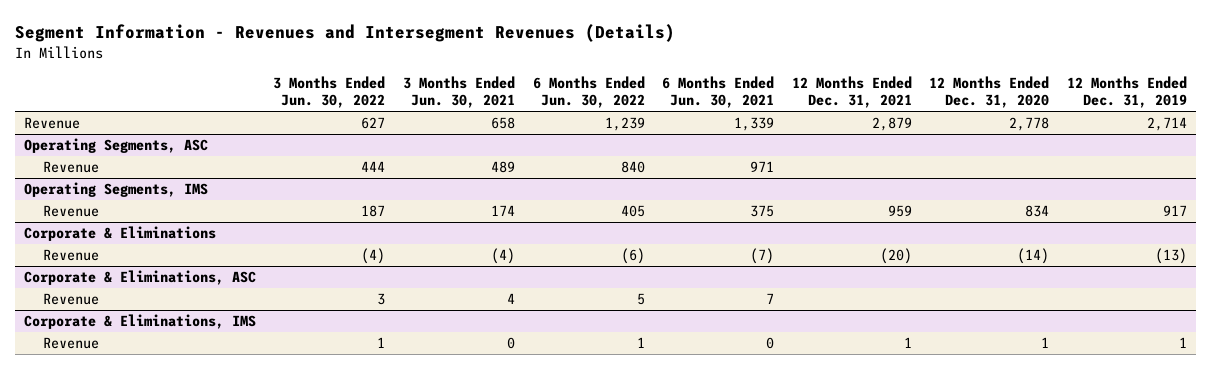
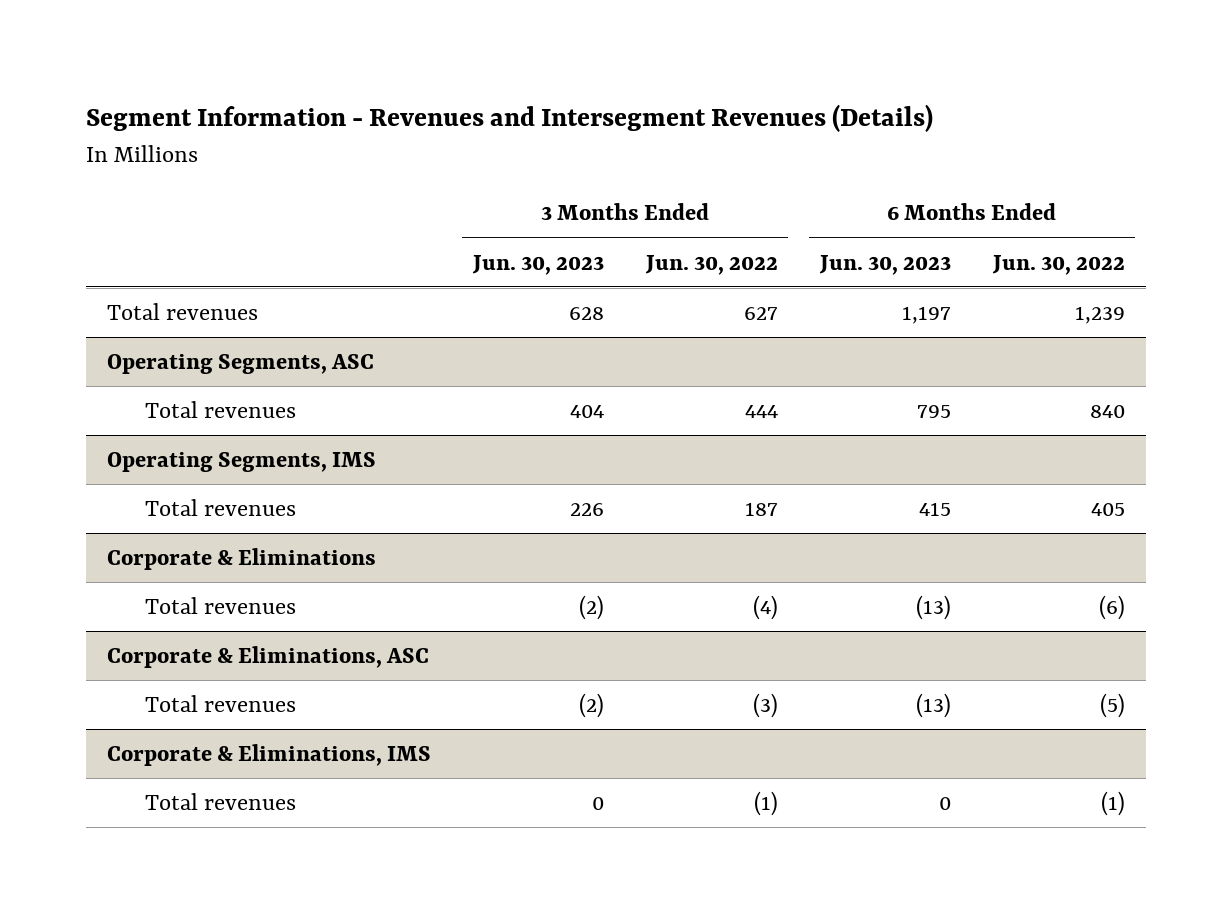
[403,76,516,109] 3 Months Ended Jun. 30, 2021 -> none
[662,76,775,109] 6 Months Ended Jun. 30, 2021 -> none
[791,76,912,109] 12 Months Ended Dec. 31, 2021 -> none
[929,76,1050,109] 12 Months Ended Dec. 31, 2020 -> none
[1066,76,1187,109] 12 Months Ended Dec. 31, 2019 -> none
none -> [471,254,604,275] Jun. 30, 2023
none -> [818,254,951,275] Jun. 30, 2023
[23,116,80,129] Revenue -> [106,303,258,321] Total revenues
[42,160,99,173] Revenue -> [145,401,297,419] Total revenues
[42,204,99,217] Revenue -> [145,499,297,517] Total revenues
[42,248,99,261] Revenue -> [145,597,297,615] Total revenues
[42,292,99,305] Revenue -> none
none -> [145,695,297,713] Total revenues
[42,336,99,349] Revenue -> none
none -> [145,793,297,811] Total revenues

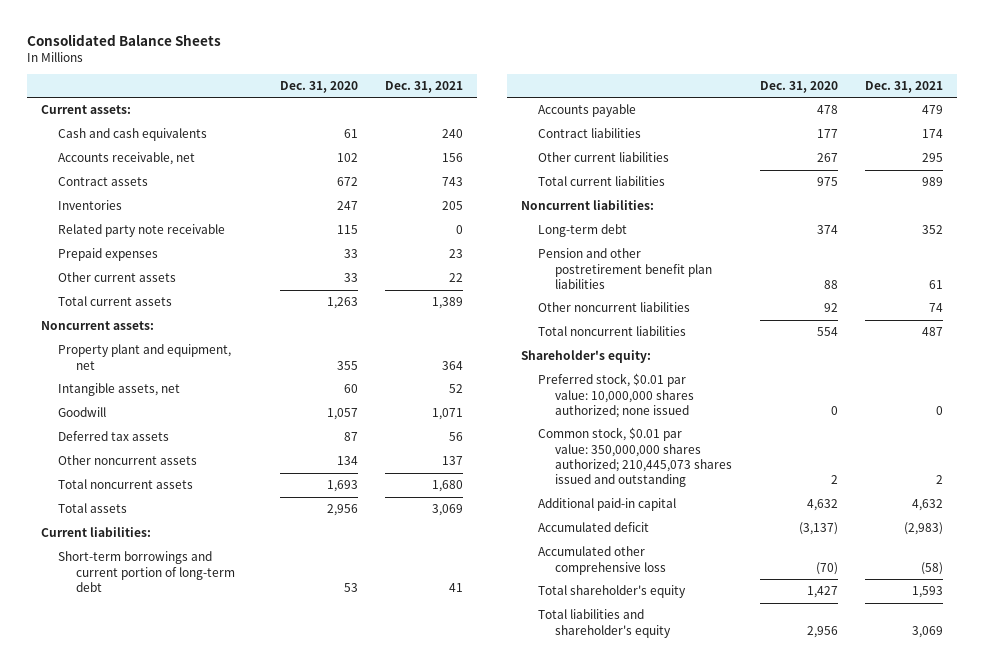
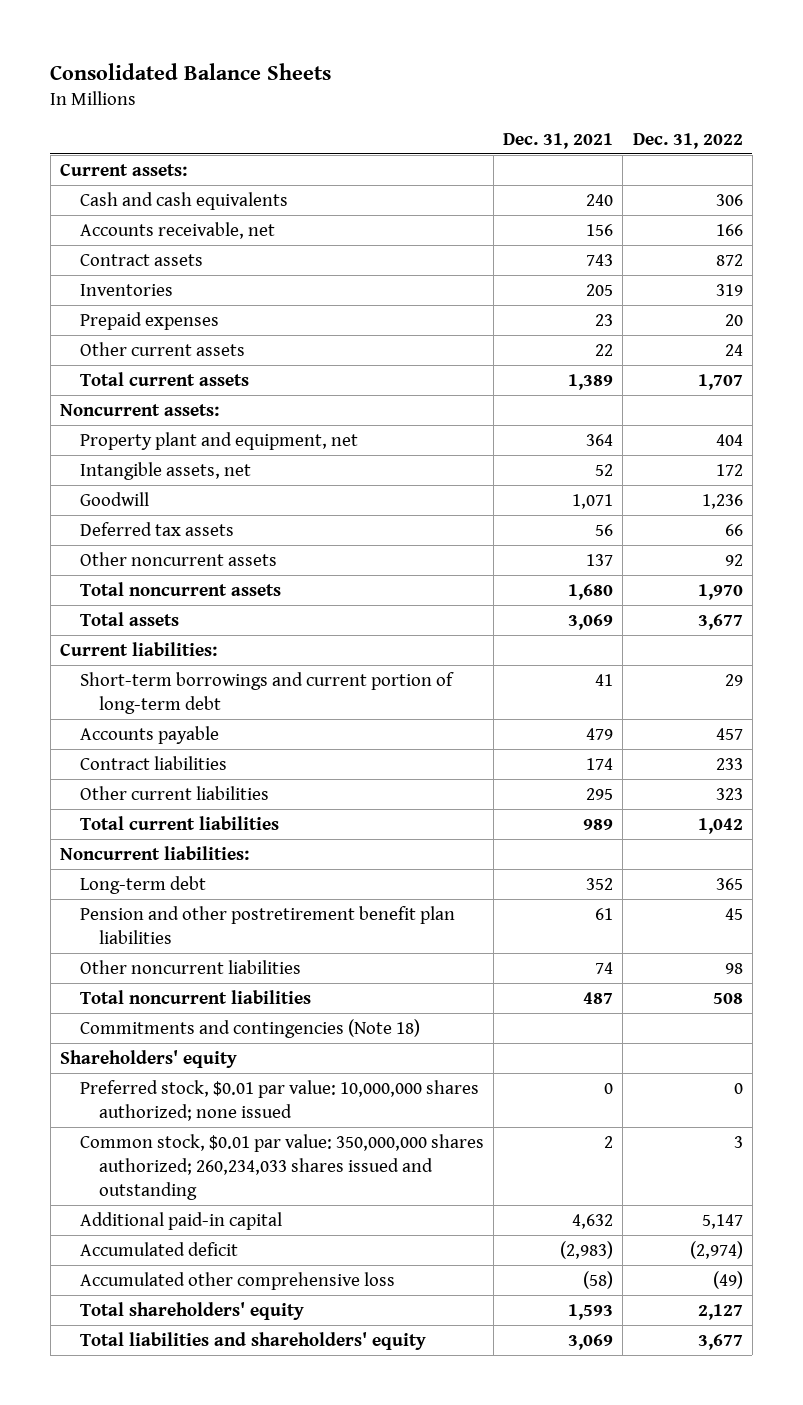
[280,80,359,93] Dec. 31, 2020 -> none
none -> [632,132,743,149] Dec. 31, 2022
[58,224,226,238] Related party note receivable -> none
none -> [79,1018,420,1038] Commitments and contingencies (Note 18)
[520,350,651,364] Shareholder's equity: -> [60,1049,238,1068] Shareholders' equity
[537,427,733,488] Common stock, $0.01 par value: 350,000,000 shares authorized; 210,445,073 shares issued and outstanding -> [79,1133,484,1200] Common stock, $0.01 par value: 350,000,000 shares authorized; 260,234,033 shares issued and outstanding
[537,585,686,599] Total shareholder's equity -> [79,1301,304,1320] Total shareholders' equity
[537,609,672,638] Total liabilities and shareholder's equity -> [79,1331,426,1350] Total liabilities and shareholders' equity

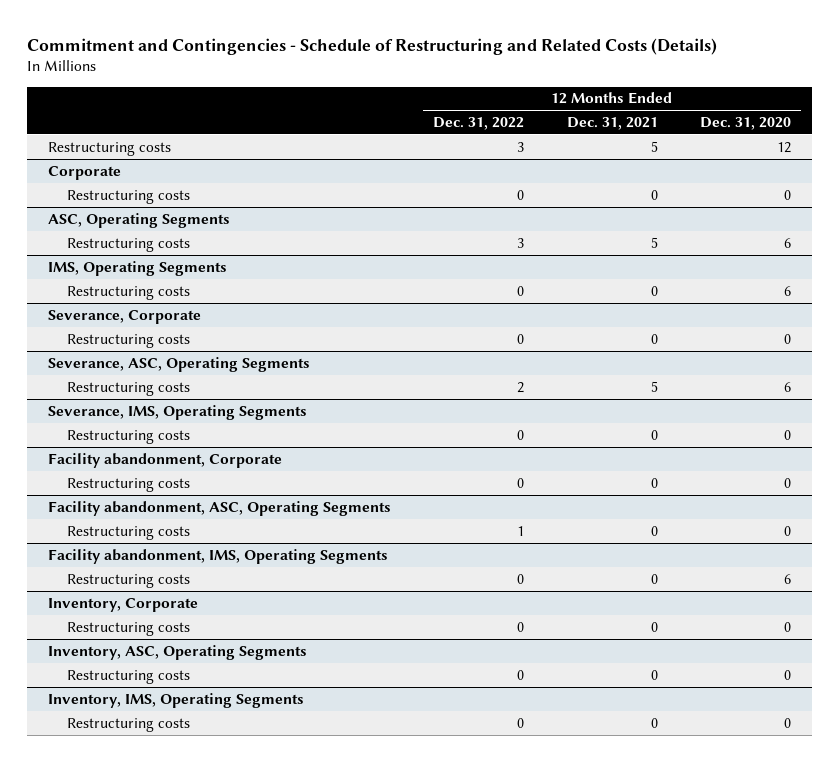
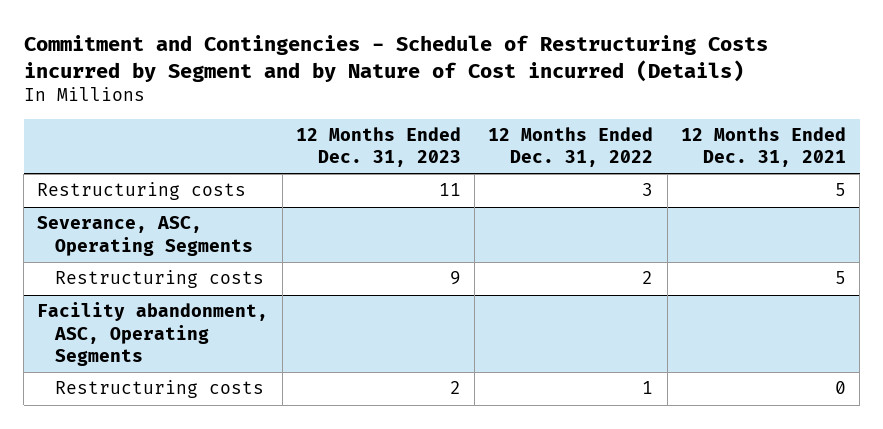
[27,37,718,55] Commitment and Contingencies - Schedule of Restructuring and Related Costs (Details) -> [23,34,768,82] Commitment and Contingencies - Schedule of Restructuring Costs incurred by Segment and by Nature of Cost incurred (Details)
[699,117,791,131] Dec. 31, 2020 -> none
none -> [295,126,461,168] 12 Months Ended Dec. 31, 2023
[48,165,122,180] Corporate -> none
[66,189,190,204] Restructuring costs -> none
[48,212,231,228] ASC, Operating Segments -> none
[66,237,190,252] Restructuring costs -> none
[48,260,228,276] IMS, Operating Segments -> none
[66,285,190,300] Restructuring costs -> none
[48,309,202,324] Severance, Corporate -> none
[66,333,190,348] Restructuring costs -> none
[48,404,308,420] Severance, IMS, Operating Segments -> none
[66,429,190,444] Restructuring costs -> none
[48,452,283,468] Facility abandonment, Corporate -> none
[66,477,190,492] Restructuring costs -> none
[48,548,389,564] Facility abandonment, IMS, Operating Segments -> none
[66,573,190,588] Restructuring costs -> none
[48,597,199,612] Inventory, Corporate -> none
[66,621,190,636] Restructuring costs -> none
[48,644,308,660] Inventory, ASC, Operating Segments -> none
[66,669,190,684] Restructuring costs -> none
[48,692,305,708] Inventory, IMS, Operating Segments -> none
[66,717,190,732] Restructuring costs -> none

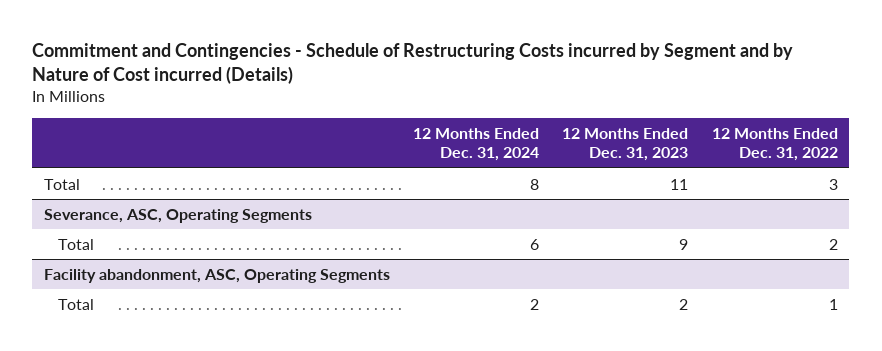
[680,126,846,168] 12 Months Ended Dec. 31, 2021 -> none
none -> [413,127,540,162] 12 Months Ended Dec. 31, 2024
[37,182,247,201] Restructuring costs -> [44,178,81,190] Total
[55,270,265,289] Restructuring costs -> [58,238,95,250] Total
[55,380,265,399] Restructuring costs -> [58,298,95,310] Total

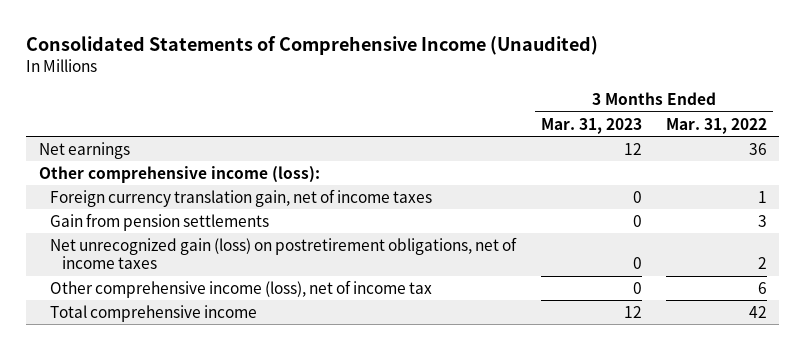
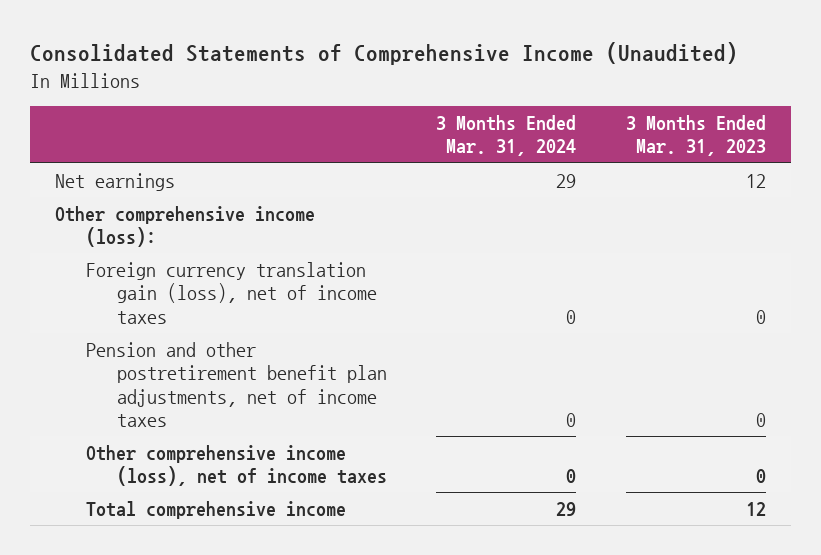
[665,117,767,134] Mar. 31, 2022 -> none
none -> [436,114,577,157] 3 Months Ended Mar. 31, 2024
[50,212,270,231] Gain from pension settlements -> none
[50,188,433,207] Foreign currency translation gain, net of income taxes -> [85,261,377,324] Foreign currency translation gain (loss), net of income taxes
[50,236,518,270] Net unrecognized gain (loss) on postretirement obligations, net of income taxes -> [85,341,387,428] Pension and other postretirement benefit plan adjustments, net of income taxes
[50,279,433,298] Other comprehensive income (loss), net of income tax -> [85,444,387,487] Other comprehensive income (loss), net of income taxes

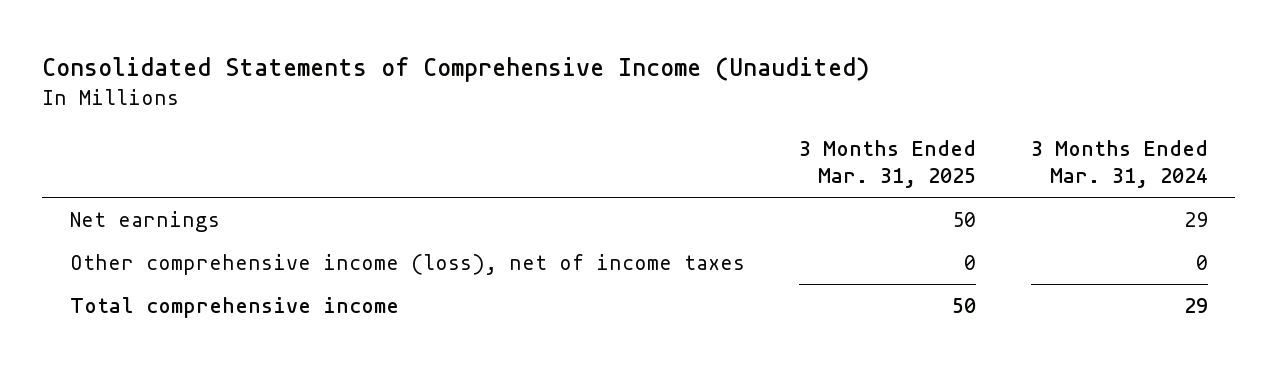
[626,114,767,157] 3 Months Ended Mar. 31, 2023 -> none
none -> [799,140,977,189] 3 Months Ended Mar. 31, 2025
[54,205,315,248] Other comprehensive income (loss): -> none
[85,261,377,324] Foreign currency translation gain (loss), net of income taxes -> none
[85,341,387,428] Pension and other postretirement benefit plan adjustments, net of income taxes -> none

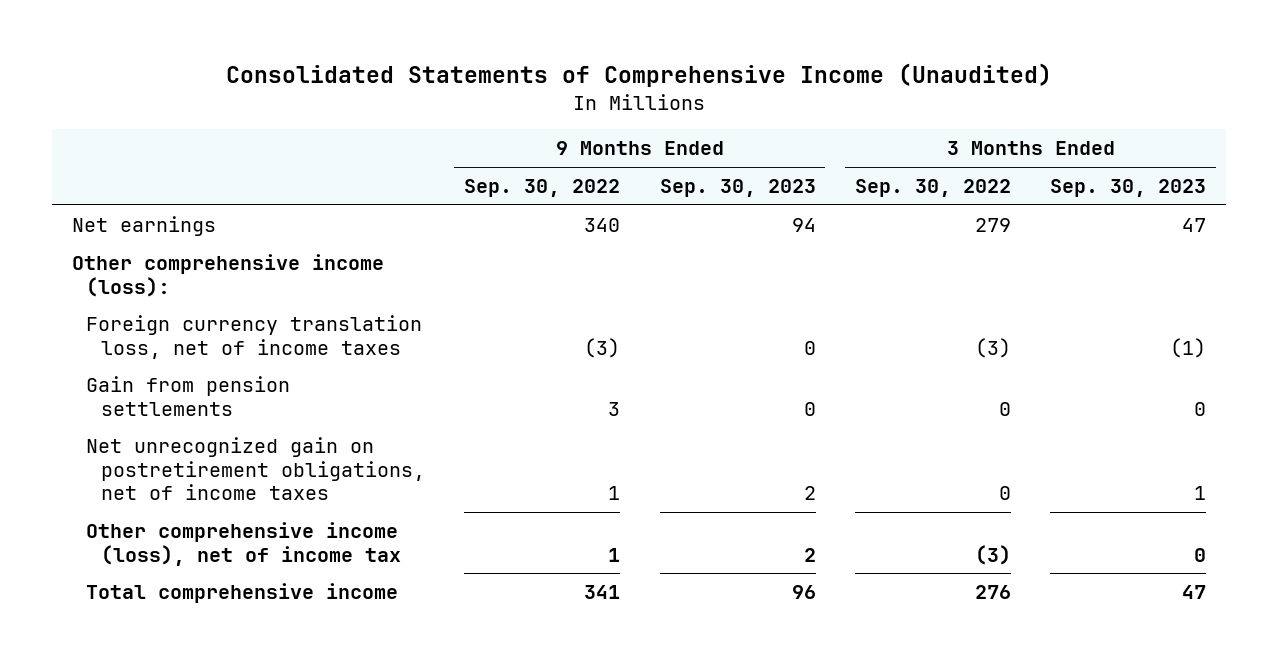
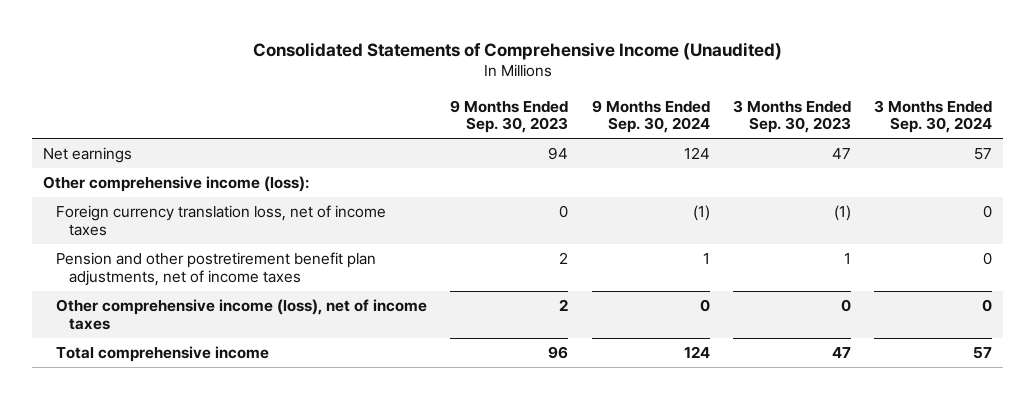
[464,179,621,198] Sep. 30, 2022 -> none
[854,179,1011,198] Sep. 30, 2022 -> none
none -> [591,99,710,134] 9 Months Ended Sep. 30, 2024
none -> [873,99,992,134] 3 Months Ended Sep. 30, 2024
[86,376,291,416] Gain from pension settlements -> none
[86,437,425,501] Net unrecognized gain on postretirement obligations, net of income taxes -> [56,252,377,286] Pension and other postretirement benefit plan adjustments, net of income taxes
[86,522,401,566] Other comprehensive income (loss), net of income tax -> [56,299,428,330] Other comprehensive income (loss), net of income taxes

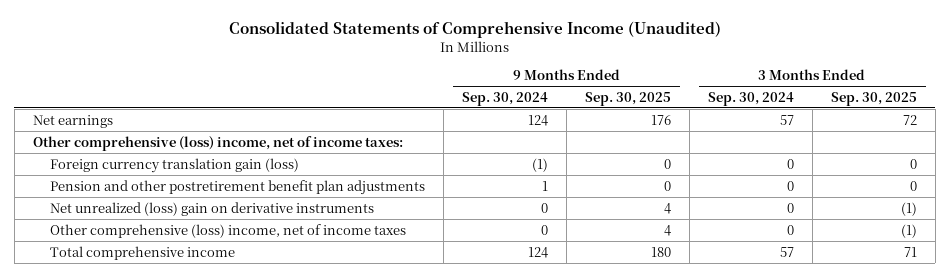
[450,99,569,134] 9 Months Ended Sep. 30, 2023 -> none
[732,99,851,134] 3 Months Ended Sep. 30, 2023 -> none
none -> [584,91,671,106] Sep. 30, 2025
none -> [830,91,917,106] Sep. 30, 2025
[43,176,310,193] Other comprehensive income (loss): -> [32,135,403,151] Other comprehensive (loss) income, net of income taxes:
[56,205,387,236] Foreign currency translation loss, net of income taxes -> [50,157,300,173] Foreign currency translation gain (loss)
[56,252,377,286] Pension and other postretirement benefit plan adjustments, net of income taxes -> [50,179,426,195] Pension and other postretirement benefit plan adjustments
none -> [50,201,375,216] Net unrealized (loss) gain on derivative instruments
[56,299,428,330] Other comprehensive income (loss), net of income taxes -> [50,223,407,238] Other comprehensive (loss) income, net of income taxes

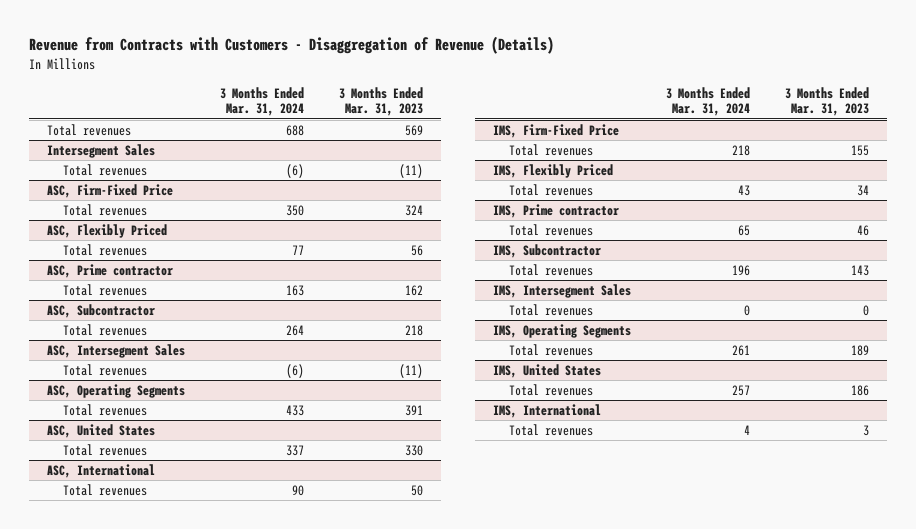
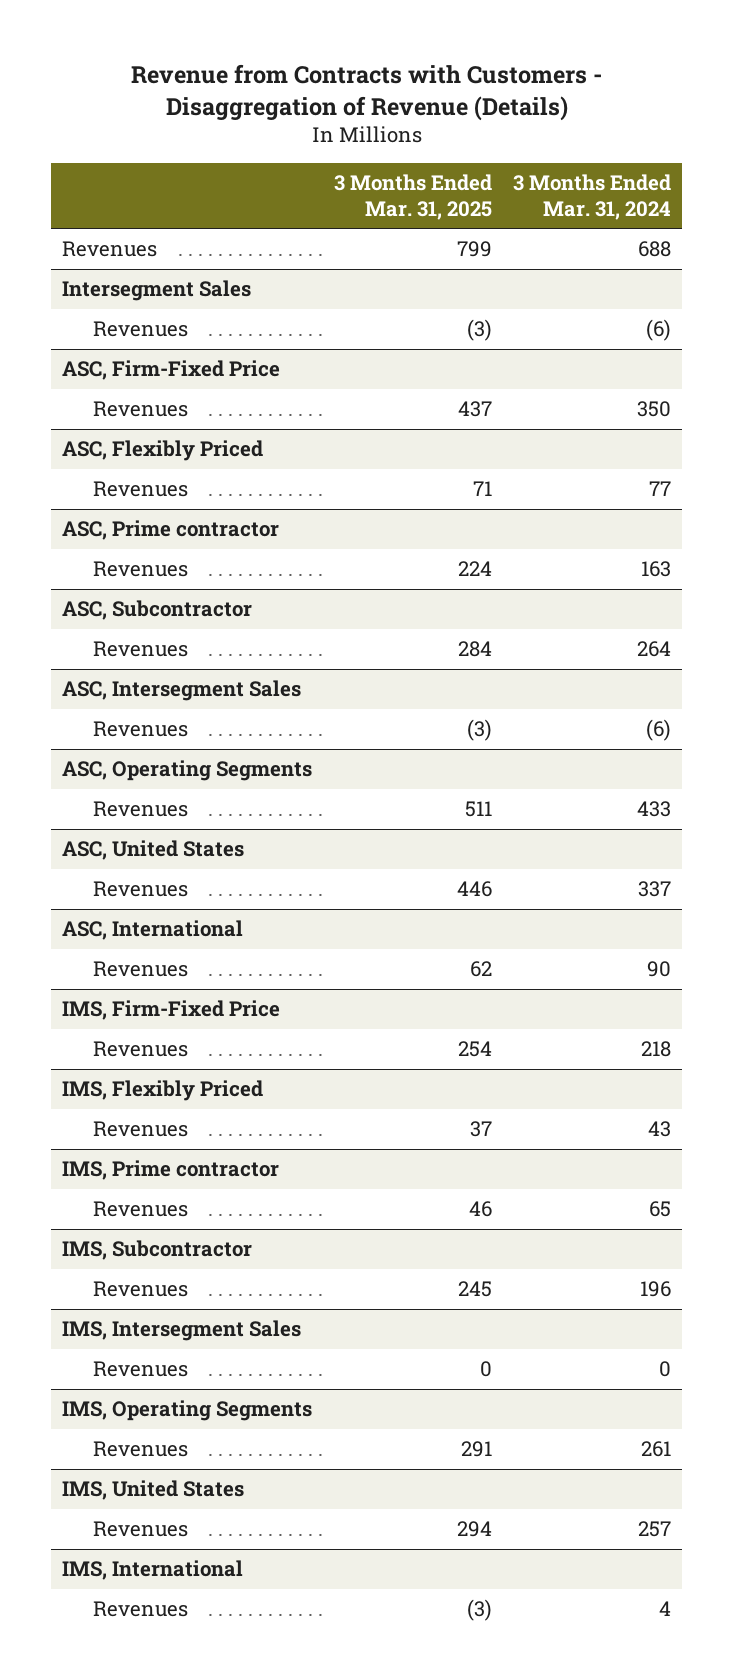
[339,86,424,117] 3 Months Ended Mar. 31, 2023 -> none
none -> [333,173,492,220] 3 Months Ended Mar. 31, 2025
[46,124,131,137] Total revenues -> [61,241,157,258] Revenues
[62,164,147,177] Total revenues -> [93,321,189,338] Revenues
[62,204,147,217] Total revenues -> [93,401,189,418] Revenues
[62,244,147,257] Total revenues -> [93,481,189,498] Revenues
[62,284,147,297] Total revenues -> [93,561,189,578] Revenues
[62,324,147,337] Total revenues -> [93,641,189,658] Revenues
[62,364,147,377] Total revenues -> [93,721,189,738] Revenues
[62,404,147,417] Total revenues -> [93,801,189,818] Revenues
[62,444,147,457] Total revenues -> [93,881,189,898] Revenues
[62,484,147,497] Total revenues -> [93,961,189,978] Revenues
[508,144,593,157] Total revenues -> [93,1041,189,1058] Revenues
[508,184,593,197] Total revenues -> [93,1121,189,1138] Revenues
[508,224,593,237] Total revenues -> [93,1201,189,1218] Revenues
[508,264,593,277] Total revenues -> [93,1281,189,1298] Revenues
[508,304,593,317] Total revenues -> [93,1361,189,1378] Revenues
[508,344,593,357] Total revenues -> [93,1441,189,1458] Revenues
[508,384,593,397] Total revenues -> [93,1521,189,1538] Revenues
[508,424,593,437] Total revenues -> [93,1601,189,1618] Revenues

